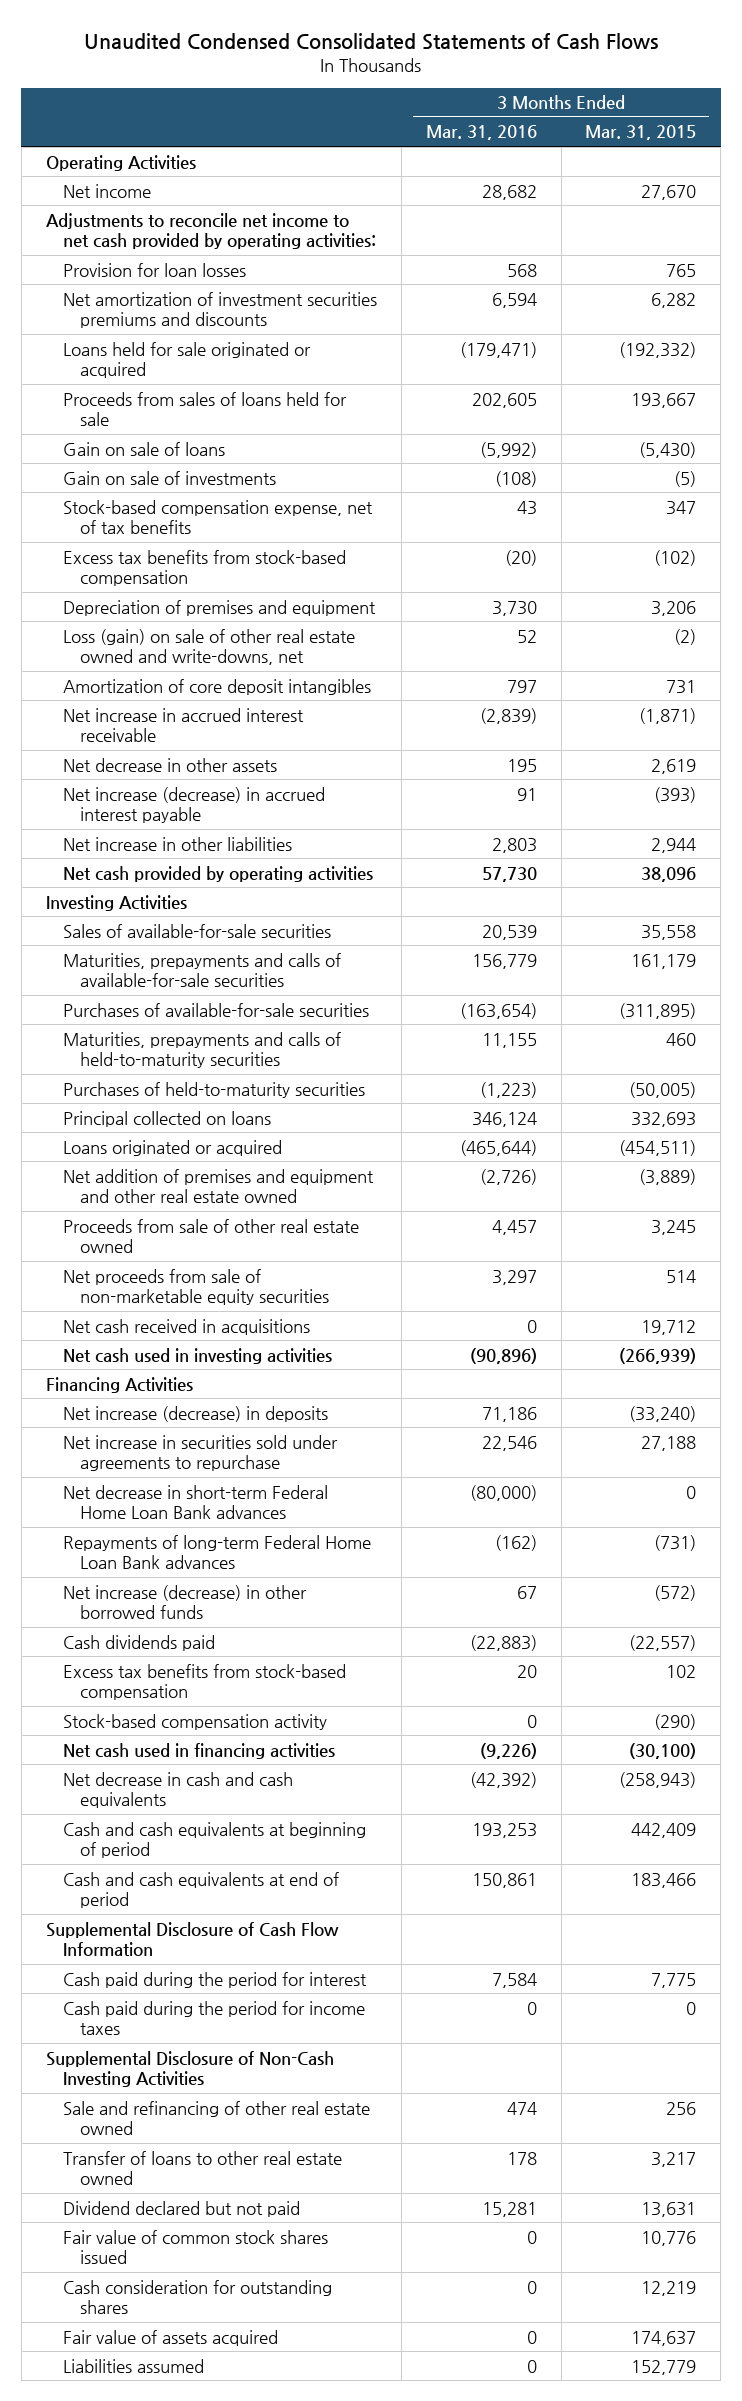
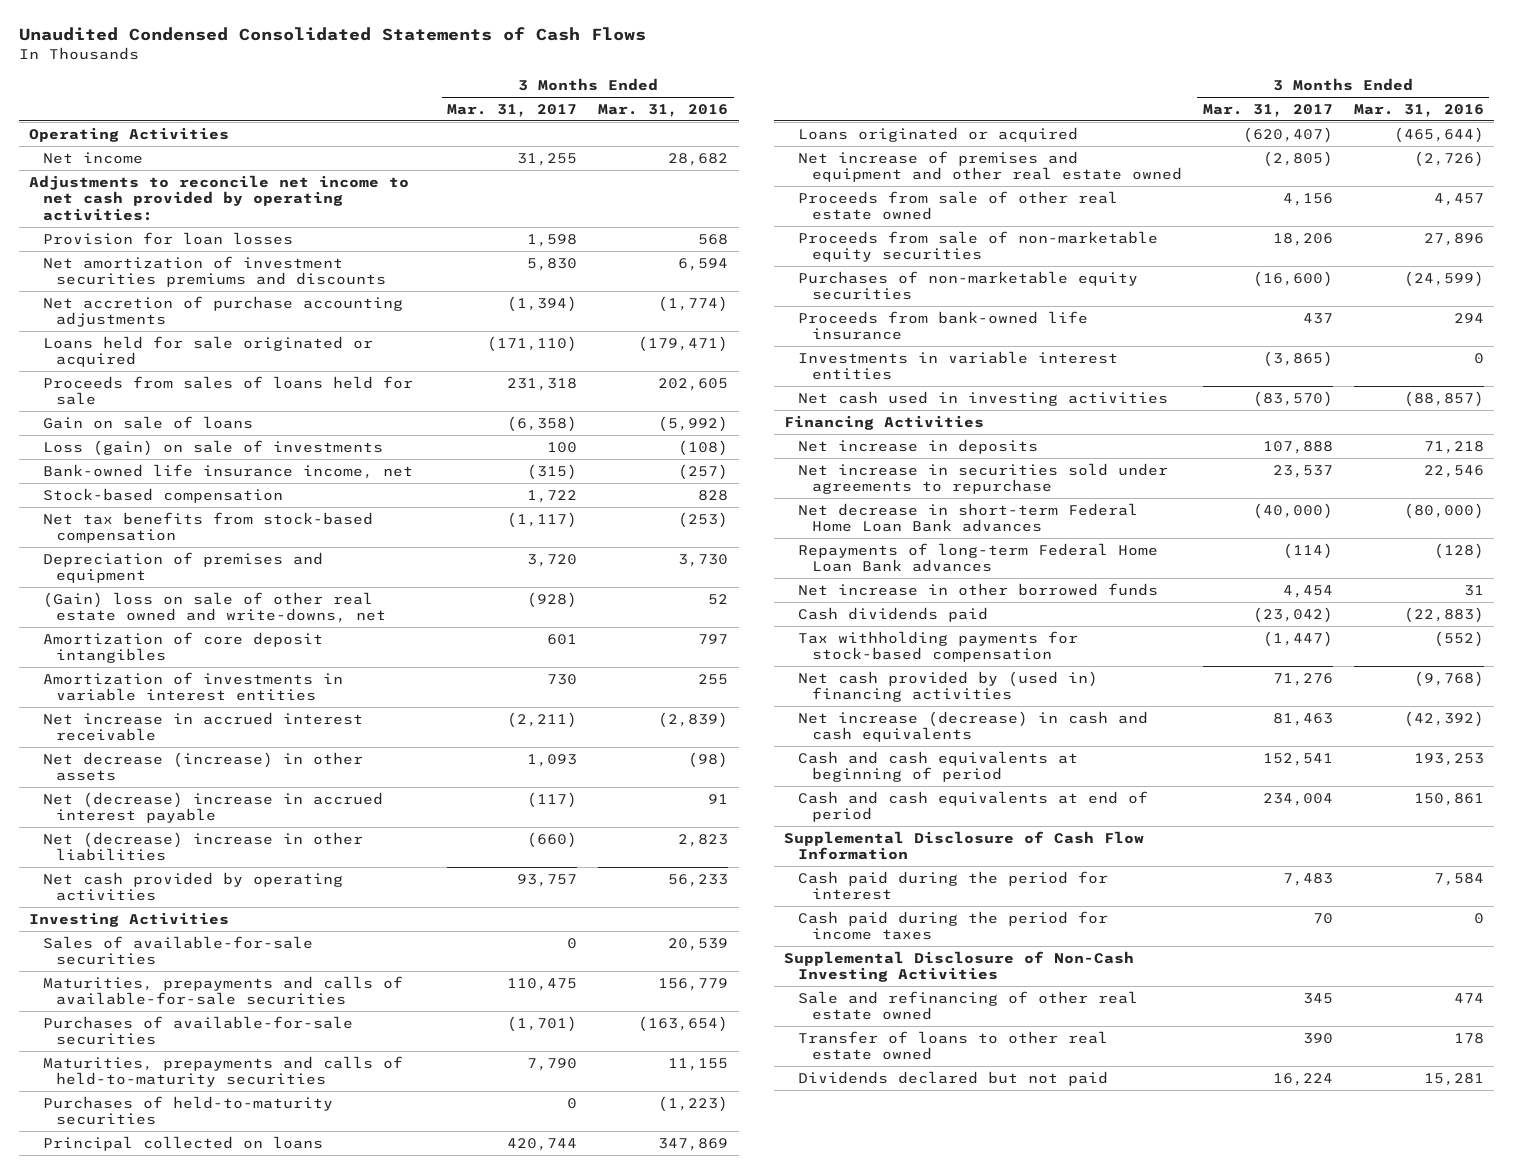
[585,125,697,141] Mar. 31, 2015 -> none
none -> [447,103,578,117] Mar. 31, 2017
none -> [42,295,403,328] Net accretion of purchase accounting adjustments
[62,470,276,485] Gain on sale of investments -> [42,439,383,456] Loss (gain) on sale of investments
none -> [42,463,413,479] Bank-owned life insurance income, net
[62,499,373,535] Stock-based compensation expense, net of tax benefits -> [42,487,283,503] Stock-based compensation
[516,500,537,515] 43 -> [698,489,729,501] 828
[62,549,346,587] Excess tax benefits from stock-based compensation -> [42,511,373,544] Net tax benefits from stock-based compensation
[504,549,537,566] (20) -> [678,511,729,528] (253)
[62,628,355,666] Loss (gain) on sale of other real estate owned and write-downs, net -> [42,591,387,624] (Gain) loss on sale of other real estate owned and write-downs, net
none -> [42,671,343,702] Amortization of investments in variable interest entities
[62,757,277,772] Net decrease in other assets -> [42,751,363,782] Net decrease (increase) in other assets
[506,758,537,772] 195 -> [688,751,729,768] (98)
[62,786,325,824] Net increase (decrease) in accrued interest payable -> [42,791,383,824] Net (decrease) increase in accrued interest payable
[62,836,292,851] Net increase in other liabilities -> [42,831,363,862] Net (decrease) increase in other liabilities
[491,837,537,853] 2,803 -> [678,833,729,847] 2,823
[481,866,537,882] 57,730 -> [668,873,729,887] 56,233
[471,1111,537,1127] 346,124 -> [658,1137,729,1151] 347,869
[62,1168,374,1204] Net addition of premises and equipment and other real estate owned -> [797,150,1182,183] Net increase of premises and equipment and other real estate owned
[62,1318,310,1335] Net cash received in acquisitions -> none
[62,1268,329,1306] Net proceeds from sale of non-marketable equity securities -> [797,230,1158,263] Proceeds from sale of non-marketable equity securities
[491,1269,537,1285] 3,297 -> [1423,232,1484,246] 27,896
none -> [797,270,1138,301] Purchases of non-marketable equity securities
none -> [797,310,1088,341] Proceeds from bank-owned life insurance
none -> [797,350,1118,381] Investments in variable interest entities
[469,1347,537,1364] (90,896) -> [1403,390,1484,407] (88,857)
[62,1405,328,1422] Net increase (decrease) in deposits -> [797,438,1038,454] Net increase in deposits
[481,1406,537,1422] 71,186 -> [1423,440,1484,454] 71,218
[494,1534,537,1551] (162) -> [1433,542,1484,559] (128)
[62,1584,307,1620] Net increase (decrease) in other borrowed funds -> [797,582,1158,596] Net increase in other borrowed funds
[516,1585,537,1599] 67 -> [1463,584,1484,596] 31
[62,1663,346,1701] Excess tax benefits from stock-based compensation -> none
[62,1713,327,1730] Stock-based compensation activity -> none
none -> [797,630,1078,663] Tax withholding payments for stock-based compensation
[62,1742,335,1759] Net cash used in financing activities -> [797,670,1098,703] Net cash provided by (used in) financing activities
[479,1742,537,1759] (9,226) -> [1413,670,1484,687] (9,768)
[62,1771,293,1809] Net decrease in cash and cash equivalents -> [797,710,1148,743] Net increase (decrease) in cash and cash equivalents
[62,2229,328,2265] Fair value of common stock shares issued -> none
[62,2279,332,2315] Cash consideration for outstanding shares -> none
[62,2329,278,2346] Fair value of assets acquired -> none
[62,2358,204,2373] Liabilities assumed -> none
[62,2200,300,2217] Dividend declared but not paid -> [797,1070,1108,1086] Dividends declared but not paid

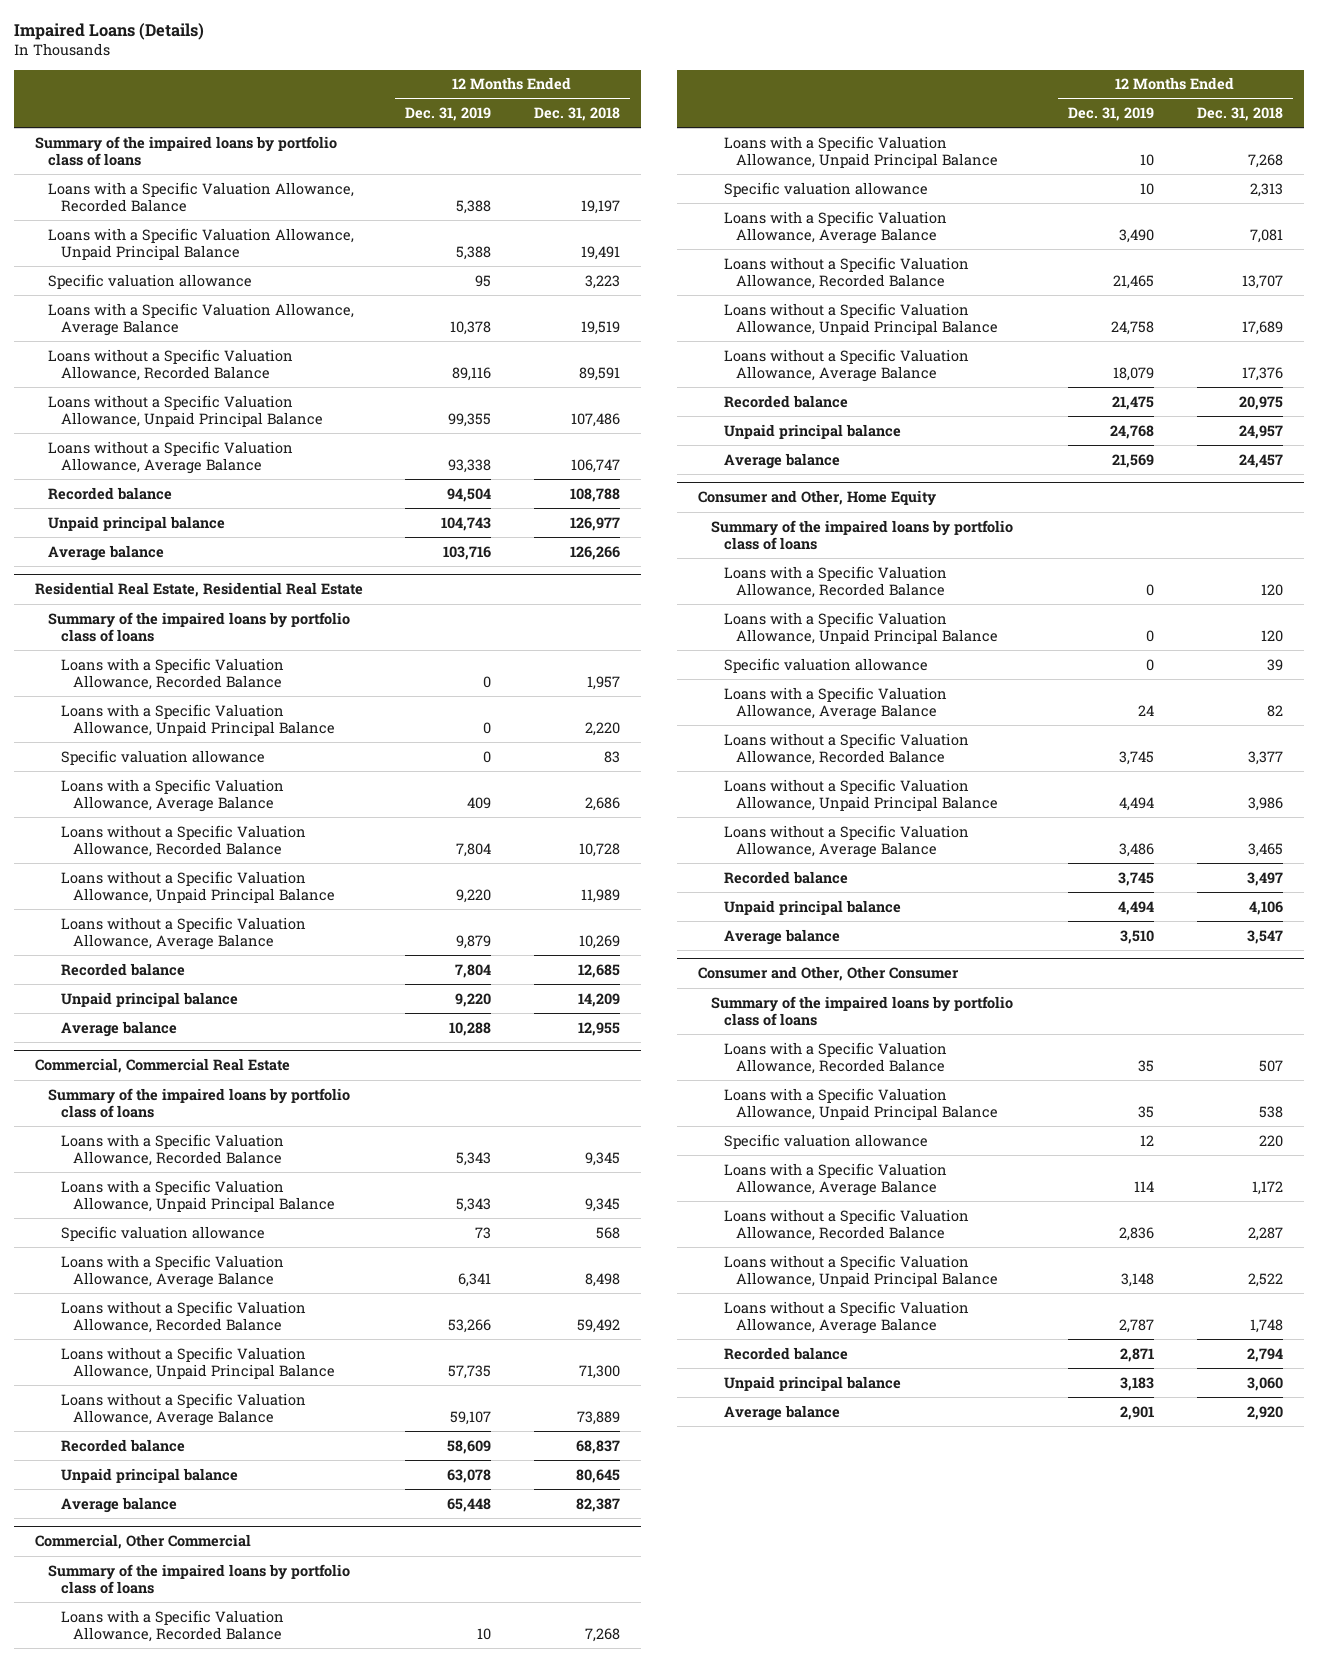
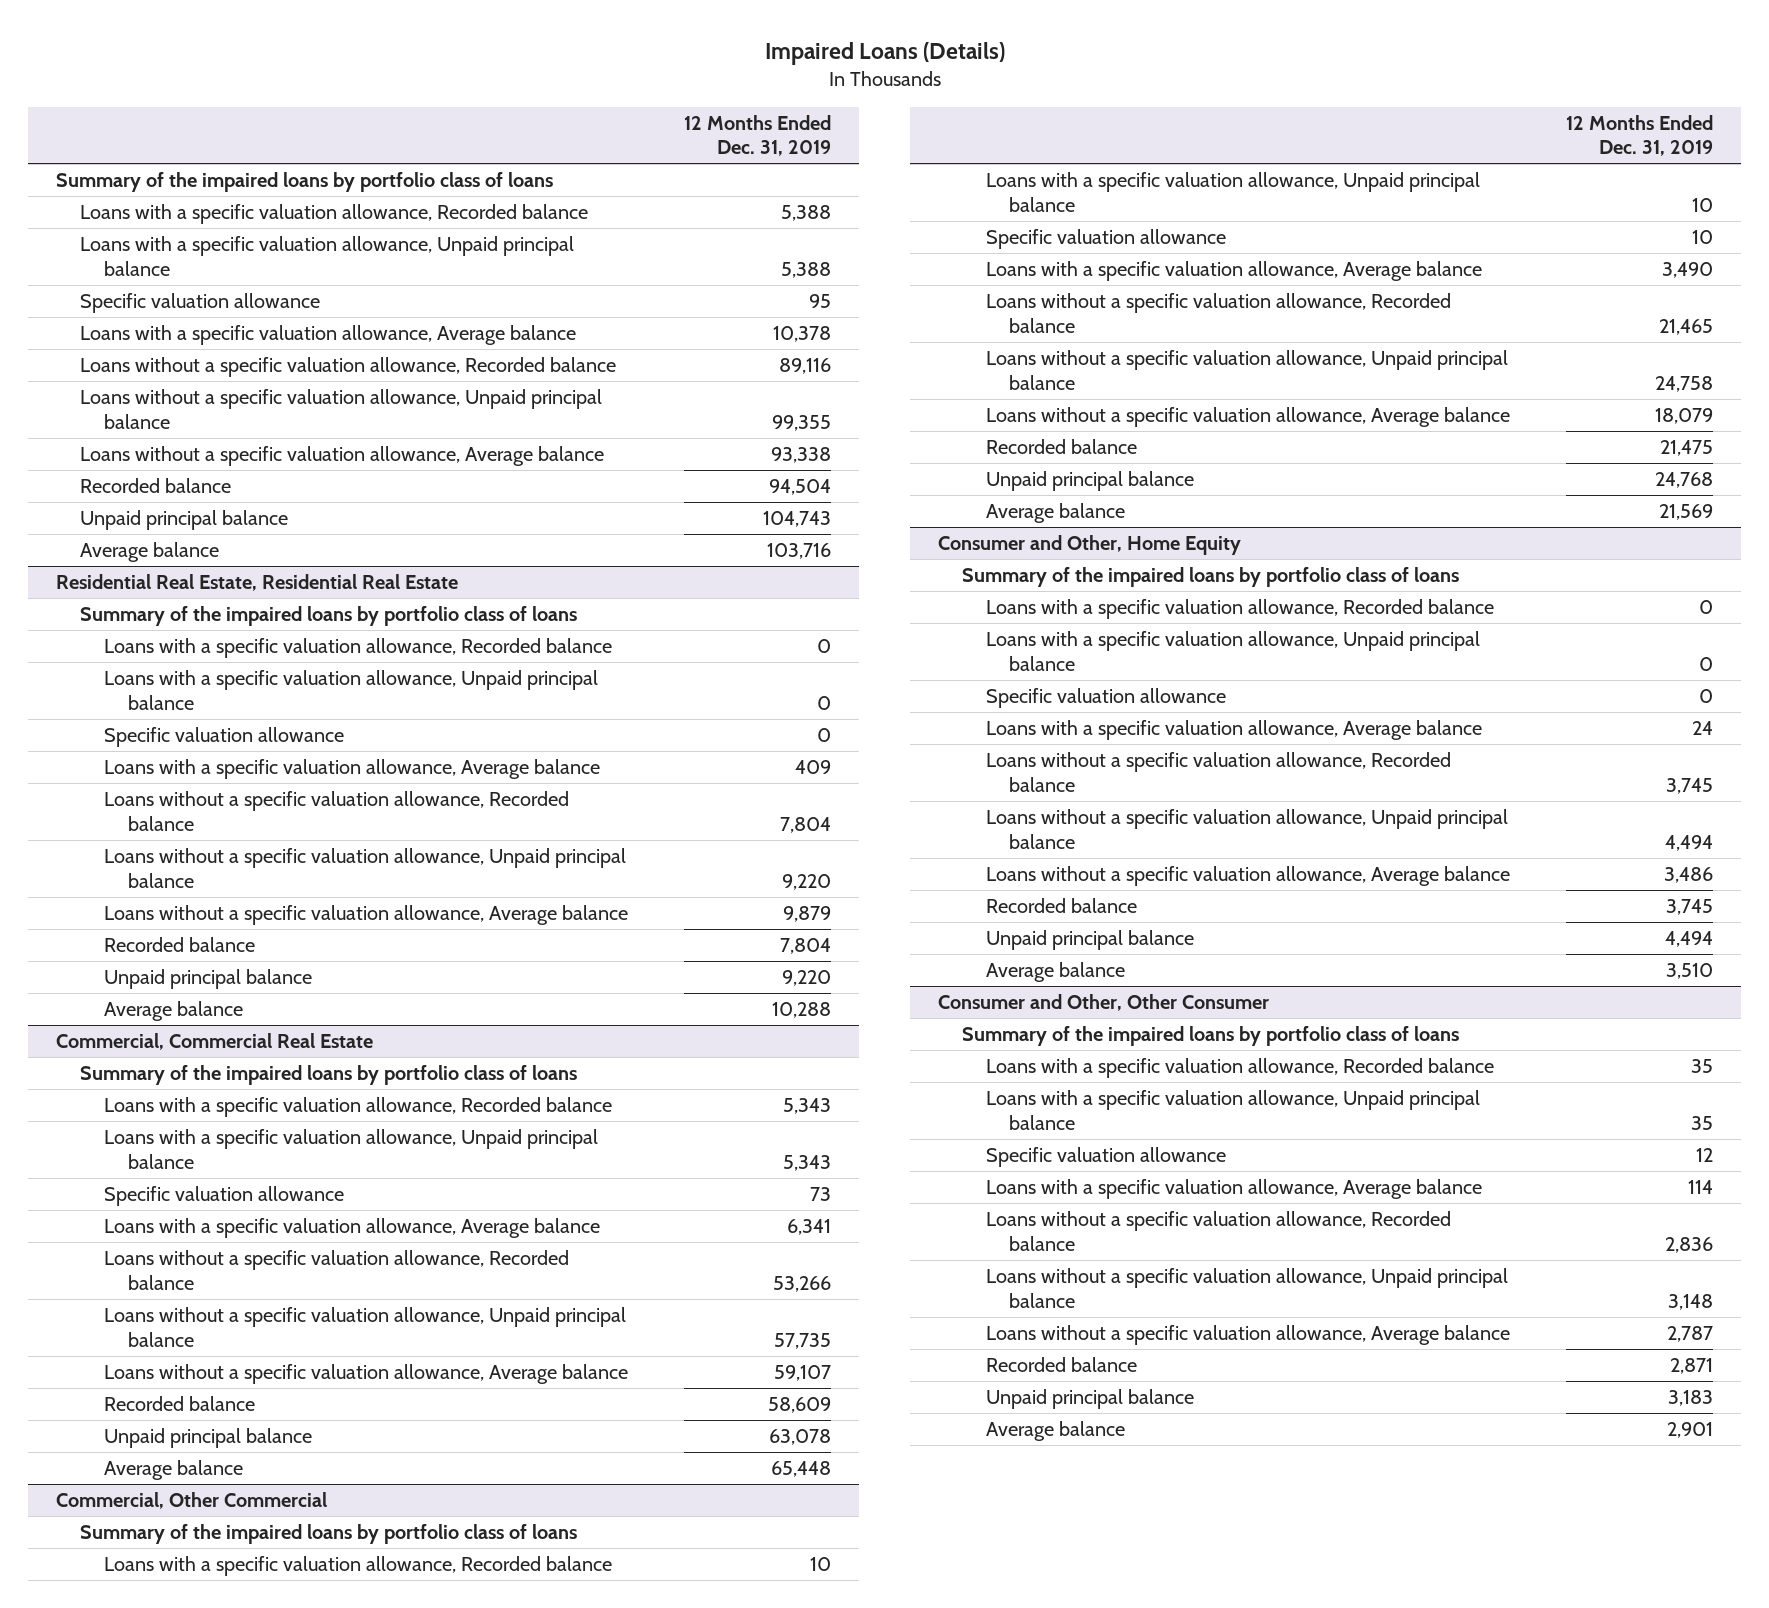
[533,106,620,121] Dec. 31, 2018 -> none
[47,181,354,213] Loans with a Specific Valuation Allowance, Recorded Balance -> [80,204,589,225] Loans with a specific valuation allowance, Recorded balance
[47,227,354,261] Loans with a Specific Valuation Allowance, Unpaid Principal Balance -> [80,236,575,276] Loans with a specific valuation allowance, Unpaid principal balance
[47,302,354,337] Loans with a Specific Valuation Allowance, Average Balance -> [80,325,577,346] Loans with a specific valuation allowance, Average balance
[47,348,293,382] Loans without a Specific Valuation Allowance, Recorded Balance -> [80,357,617,378] Loans without a specific valuation allowance, Recorded balance
[47,394,323,428] Loans without a Specific Valuation Allowance, Unpaid Principal Balance -> [80,389,603,429] Loans without a specific valuation allowance, Unpaid principal balance
[47,440,293,475] Loans without a Specific Valuation Allowance, Average Balance -> [80,446,605,467] Loans without a specific valuation allowance, Average balance
[60,657,284,691] Loans with a Specific Valuation Allowance, Recorded Balance -> [103,638,612,659] Loans with a specific valuation allowance, Recorded balance
[60,703,336,737] Loans with a Specific Valuation Allowance, Unpaid Principal Balance -> [103,670,598,710] Loans with a specific valuation allowance, Unpaid principal balance
[60,778,284,813] Loans with a Specific Valuation Allowance, Average Balance -> [103,759,600,780] Loans with a specific valuation allowance, Average balance
[60,824,306,858] Loans without a Specific Valuation Allowance, Recorded Balance -> [103,791,569,831] Loans without a specific valuation allowance, Recorded balance
[60,870,336,904] Loans without a Specific Valuation Allowance, Unpaid Principal Balance -> [103,848,626,888] Loans without a specific valuation allowance, Unpaid principal balance
[60,916,306,951] Loans without a Specific Valuation Allowance, Average Balance -> [103,905,628,926] Loans without a specific valuation allowance, Average balance
[60,1133,284,1167] Loans with a Specific Valuation Allowance, Recorded Balance -> [103,1097,612,1118] Loans with a specific valuation allowance, Recorded balance
[60,1179,336,1213] Loans with a Specific Valuation Allowance, Unpaid Principal Balance -> [103,1129,598,1169] Loans with a specific valuation allowance, Unpaid principal balance
[60,1254,284,1289] Loans with a Specific Valuation Allowance, Average Balance -> [103,1218,600,1239] Loans with a specific valuation allowance, Average balance
[60,1300,306,1334] Loans without a Specific Valuation Allowance, Recorded Balance -> [103,1250,569,1290] Loans without a specific valuation allowance, Recorded balance
[60,1346,336,1380] Loans without a Specific Valuation Allowance, Unpaid Principal Balance -> [103,1307,626,1347] Loans without a specific valuation allowance, Unpaid principal balance
[60,1392,306,1427] Loans without a Specific Valuation Allowance, Average Balance -> [103,1364,628,1385] Loans without a specific valuation allowance, Average balance
[60,1609,284,1643] Loans with a Specific Valuation Allowance, Recorded Balance -> [103,1556,612,1577] Loans with a specific valuation allowance, Recorded balance
[723,135,999,169] Loans with a Specific Valuation Allowance, Unpaid Principal Balance -> [985,172,1480,212] Loans with a specific valuation allowance, Unpaid principal balance
[723,210,947,245] Loans with a Specific Valuation Allowance, Average Balance -> [985,261,1482,282] Loans with a specific valuation allowance, Average balance
[723,256,969,290] Loans without a Specific Valuation Allowance, Recorded Balance -> [985,293,1451,333] Loans without a specific valuation allowance, Recorded balance
[723,302,999,336] Loans without a Specific Valuation Allowance, Unpaid Principal Balance -> [985,350,1508,390] Loans without a specific valuation allowance, Unpaid principal balance
[723,348,969,383] Loans without a Specific Valuation Allowance, Average Balance -> [985,407,1510,428] Loans without a specific valuation allowance, Average balance
[723,565,947,599] Loans with a Specific Valuation Allowance, Recorded Balance -> [985,599,1494,620] Loans with a specific valuation allowance, Recorded balance
[723,611,999,645] Loans with a Specific Valuation Allowance, Unpaid Principal Balance -> [985,631,1480,671] Loans with a specific valuation allowance, Unpaid principal balance
[723,686,947,721] Loans with a Specific Valuation Allowance, Average Balance -> [985,720,1482,741] Loans with a specific valuation allowance, Average balance
[723,732,969,766] Loans without a Specific Valuation Allowance, Recorded Balance -> [985,752,1451,792] Loans without a specific valuation allowance, Recorded balance
[723,778,999,812] Loans without a Specific Valuation Allowance, Unpaid Principal Balance -> [985,809,1508,849] Loans without a specific valuation allowance, Unpaid principal balance
[723,824,969,859] Loans without a Specific Valuation Allowance, Average Balance -> [985,866,1510,887] Loans without a specific valuation allowance, Average balance
[723,1041,947,1075] Loans with a Specific Valuation Allowance, Recorded Balance -> [985,1058,1494,1079] Loans with a specific valuation allowance, Recorded balance
[723,1087,999,1121] Loans with a Specific Valuation Allowance, Unpaid Principal Balance -> [985,1090,1480,1130] Loans with a specific valuation allowance, Unpaid principal balance
[723,1162,947,1197] Loans with a Specific Valuation Allowance, Average Balance -> [985,1179,1482,1200] Loans with a specific valuation allowance, Average balance
[723,1208,969,1242] Loans without a Specific Valuation Allowance, Recorded Balance -> [985,1211,1451,1251] Loans without a specific valuation allowance, Recorded balance
[723,1254,999,1288] Loans without a Specific Valuation Allowance, Unpaid Principal Balance -> [985,1268,1508,1308] Loans without a specific valuation allowance, Unpaid principal balance
[723,1300,969,1335] Loans without a Specific Valuation Allowance, Average Balance -> [985,1325,1510,1346] Loans without a specific valuation allowance, Average balance

